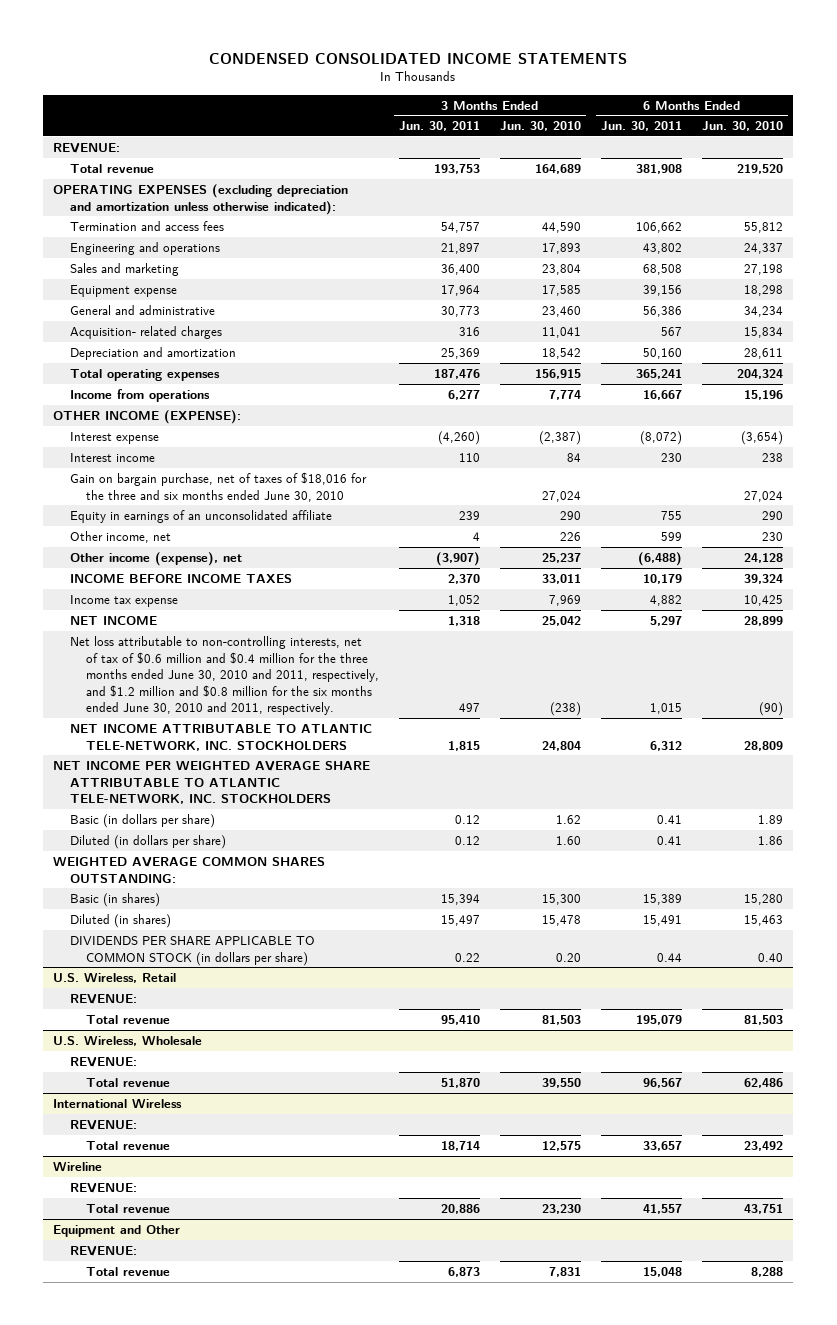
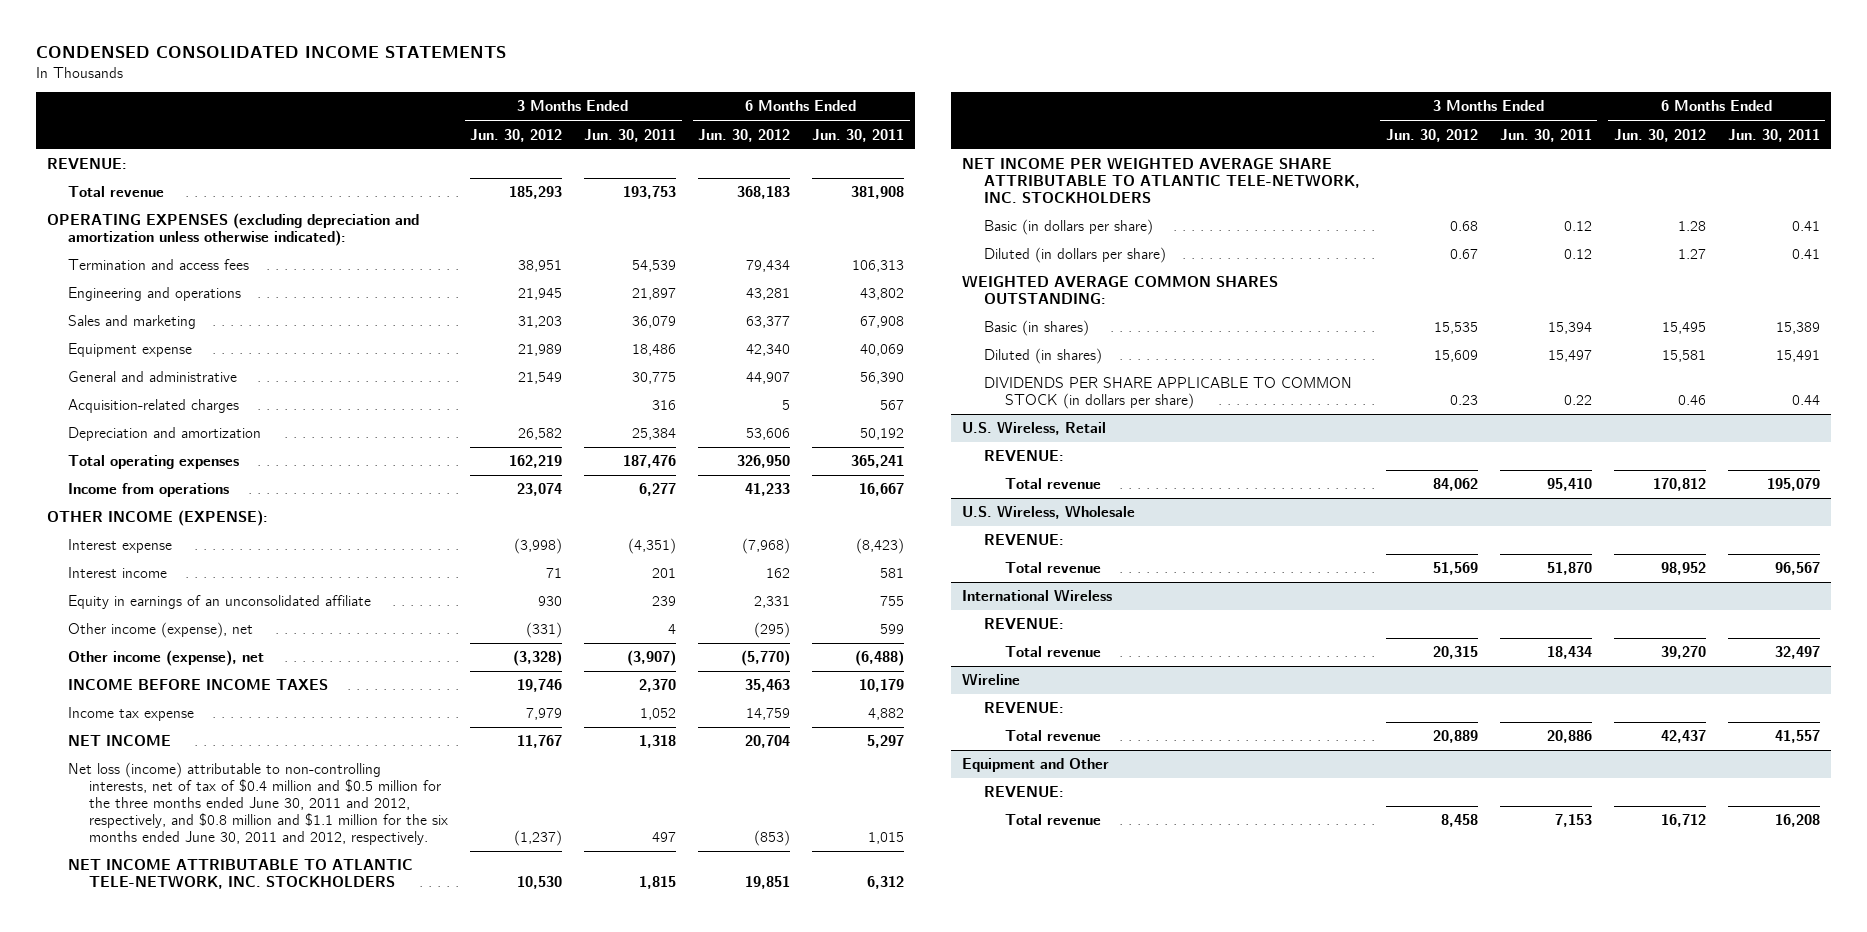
[500,121,582,132] Jun. 30, 2010 -> none
[702,121,784,132] Jun. 30, 2010 -> none
none -> [470,128,563,142] Jun. 30, 2012
none -> [698,128,791,142] Jun. 30, 2012
[441,221,481,233] 54,757 -> [632,260,677,273] 54,539
[636,221,683,233] 106,662 -> [852,260,905,273] 106,313
[441,263,481,275] 36,400 -> [632,316,677,329] 36,079
[643,263,683,275] 68,508 -> [860,316,905,329] 67,908
[441,284,481,296] 17,964 -> [632,344,677,357] 18,486
[643,284,683,296] 39,156 -> [860,344,905,357] 40,069
[441,305,481,317] 30,773 -> [632,372,677,385] 30,775
[643,305,683,317] 56,386 -> [860,372,905,385] 56,390
[69,325,222,339] Acquisition- related charges -> [67,399,239,414] Acquisition-related charges
[441,347,481,359] 25,369 -> [632,428,677,441] 25,384
[643,347,683,359] 50,160 -> [860,428,905,441] 50,192
[69,471,367,502] Gain on bargain purchase, net of taxes of $18,016 for the three and six months ended June 30, 2010 -> none
[438,430,481,445] (4,260) -> [628,538,677,555] (4,351)
[640,430,683,445] (8,072) -> [856,538,905,555] (8,423)
[459,452,481,462] 110 -> [652,568,677,579] 201
[661,452,683,462] 230 -> [880,568,905,579] 581
[69,530,171,543] Other income, net -> [67,622,253,639] Other income (expense), net
[69,635,380,716] Net loss attributable to non-controlling interests, net of tax of $0.6 million and $0.4 million for the three months ended June 30, 2010 and 2011, respectively, and $1.2 million and $0.8 million for the six months ended June 30, 2010 and 2011, respectively. -> [67,762,448,846] Net loss (income) attributable to non-controlling interests, net of tax of $0.4 million and $0.5 million for the three months ended June 30, 2011 and 2012, respectively, and $0.8 million and $1.1 million for the six months ended June 30, 2011 and 2012, respectively.
[441,1140,481,1151] 18,714 -> [1546,646,1592,660] 18,434
[643,1140,683,1151] 33,657 -> [1774,646,1820,660] 32,497
[448,1266,481,1277] 6,873 -> [1554,814,1592,828] 7,153
[643,1266,683,1277] 15,048 -> [1774,814,1820,828] 16,208

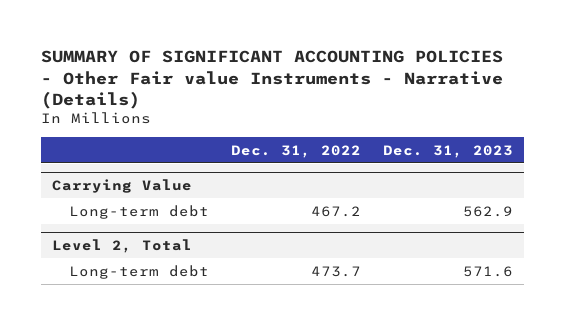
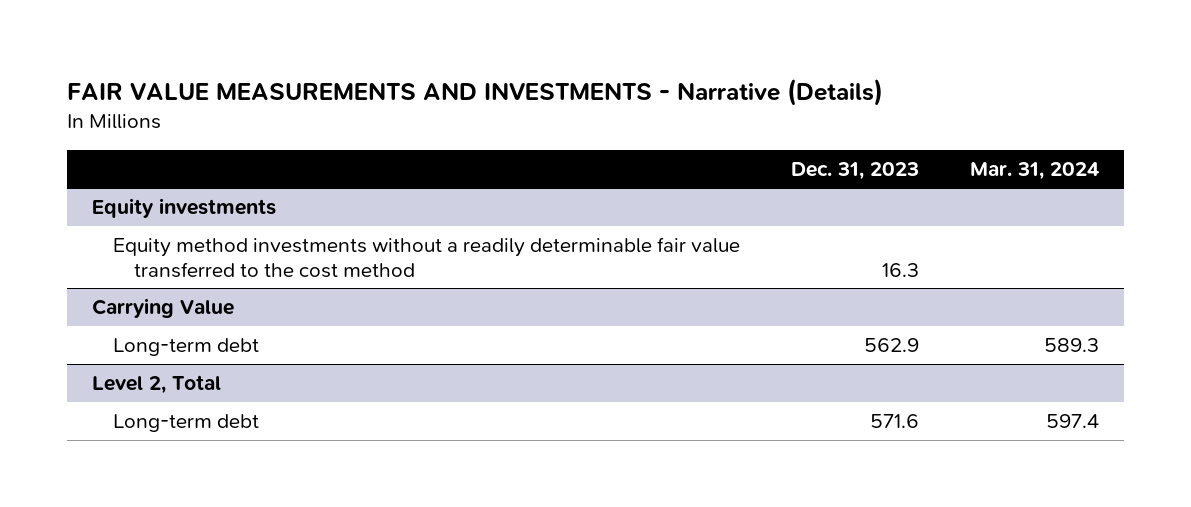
[41,50,504,109] SUMMARY OF SIGNIFICANT ACCOUNTING POLICIES - Other Fair value Instruments - Narrative (Details) -> [67,77,884,106] FAIR VALUE MEASUREMENTS AND INVESTMENTS - Narrative (Details)
[231,144,362,158] Dec. 31, 2022 -> none
none -> [969,161,1099,180] Mar. 31, 2024
none -> [92,198,277,219] Equity investments
none -> [113,237,741,278] Equity method investments without a readily determinable fair value transferred to the cost method

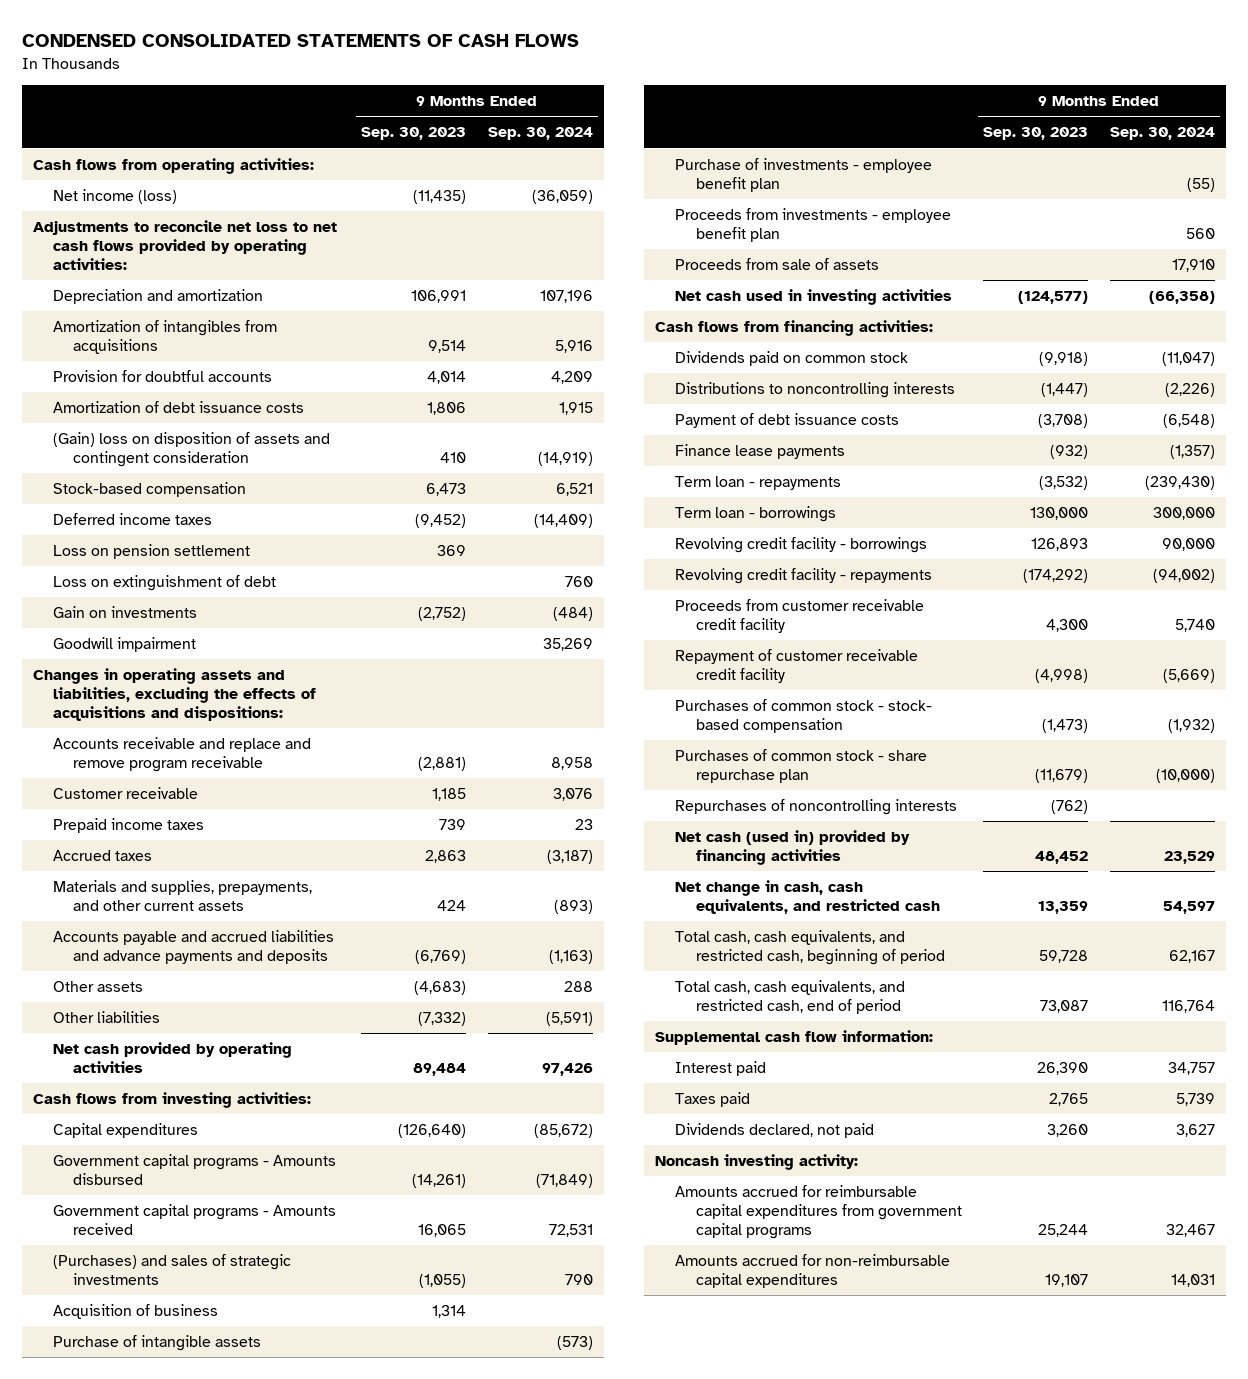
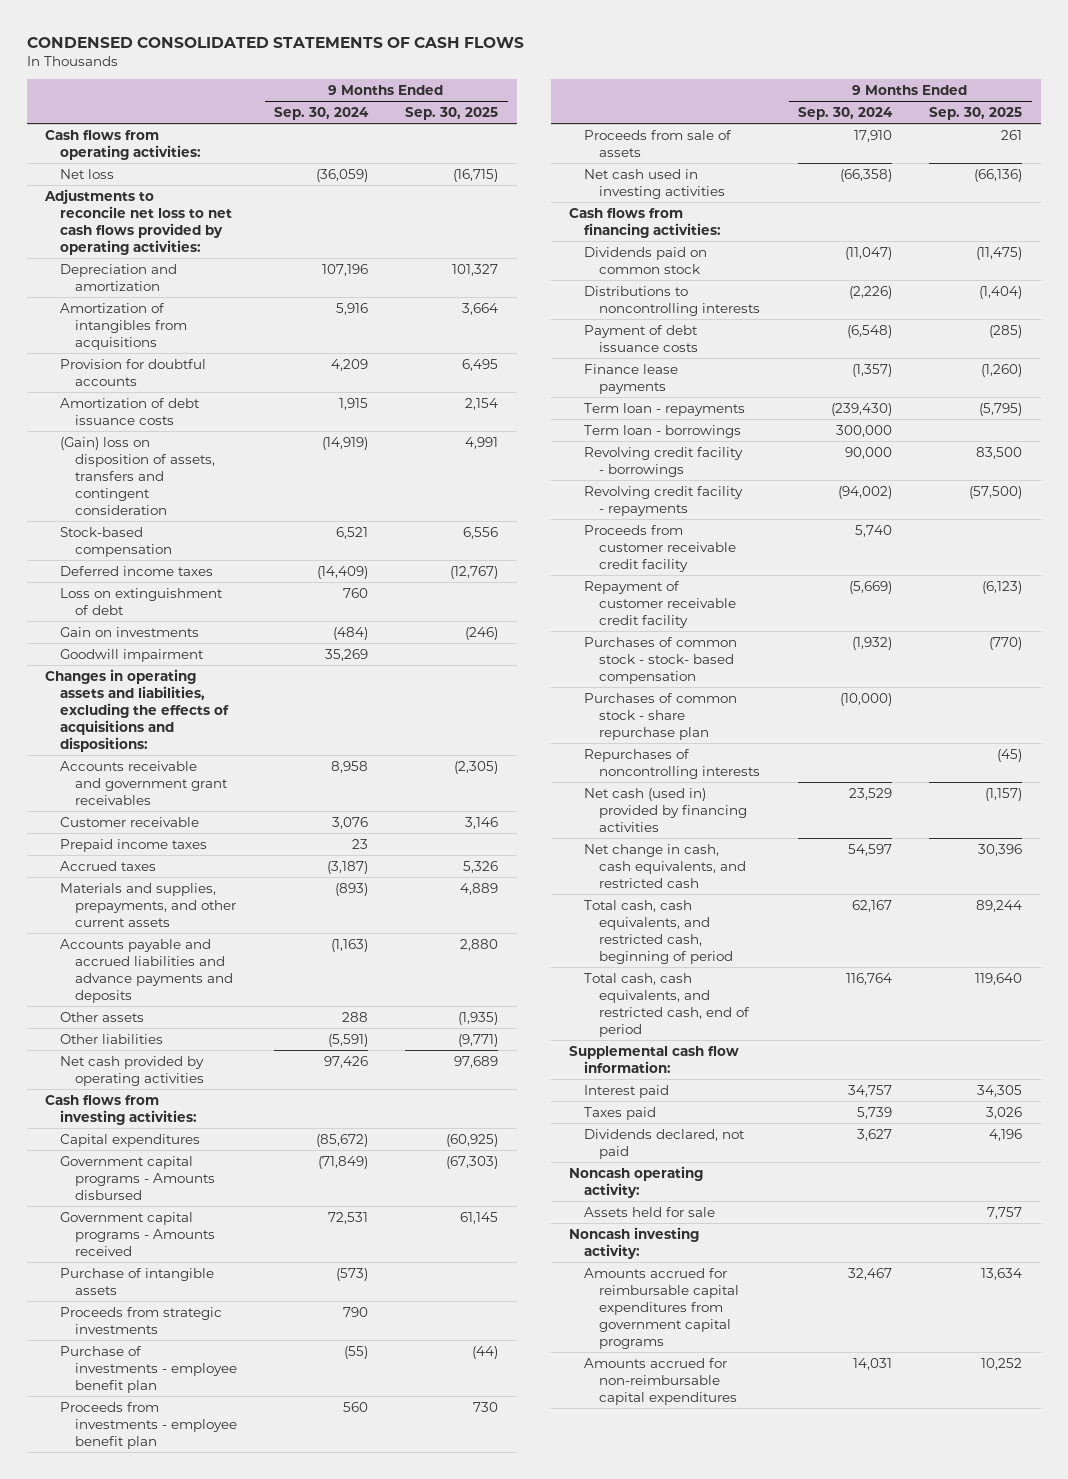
[361,127,467,141] Sep. 30, 2023 -> none
none -> [405,106,499,120] Sep. 30, 2025
[52,189,177,205] Net income (loss) -> [59,168,114,179] Net loss
[52,432,330,467] (Gain) loss on disposition of assets and contingent consideration -> [59,436,215,515] (Gain) loss on disposition of assets, transfers and contingent consideration
[52,544,250,560] Loss on pension settlement -> none
[52,737,311,772] Accounts receivable and replace and remove program receivable -> [59,760,228,805] Accounts receivable and government grant receivables
[52,1254,291,1285] (Purchases) and sales of strategic investments -> none
[52,1304,218,1320] Acquisition of business -> none
none -> [59,1306,222,1334] Proceeds from strategic investments
none -> [569,1165,704,1198] Noncash operating activity:
none -> [584,1206,716,1217] Assets held for sale

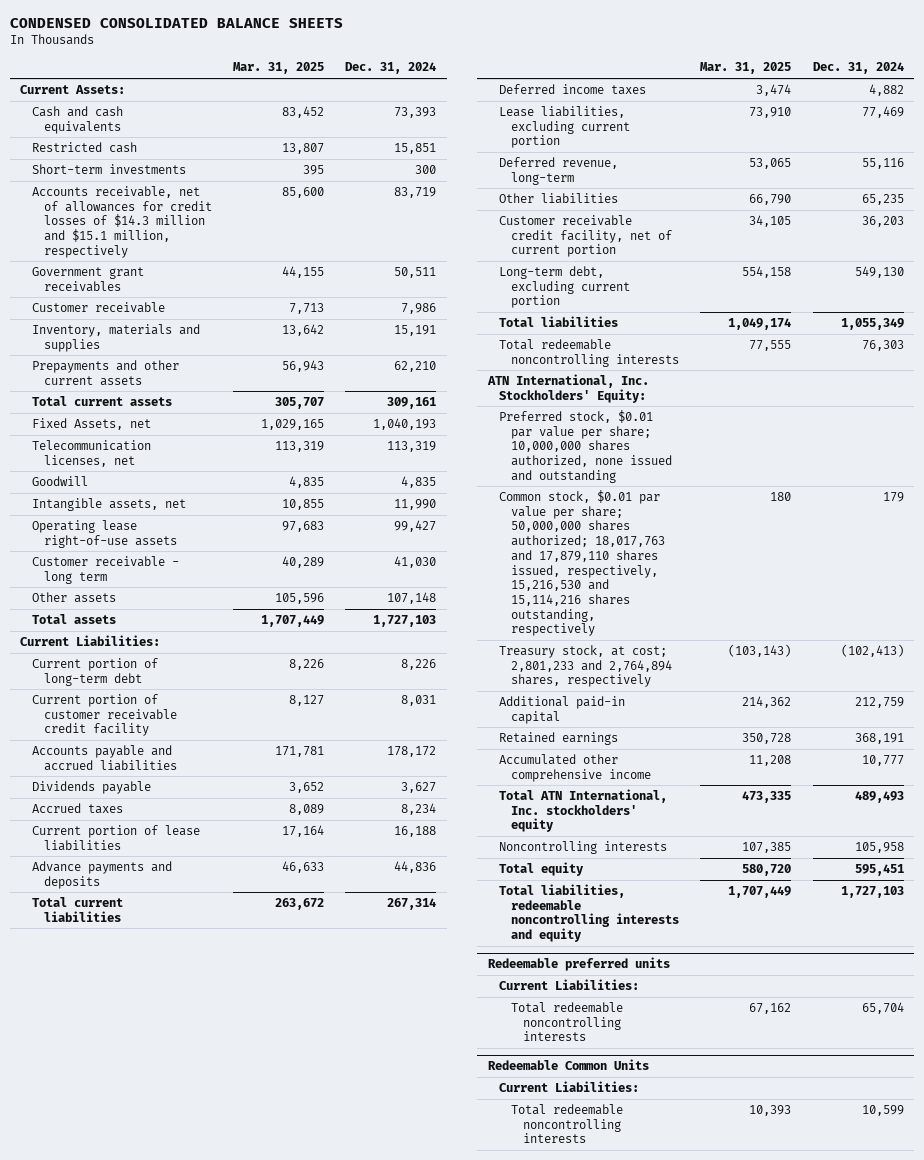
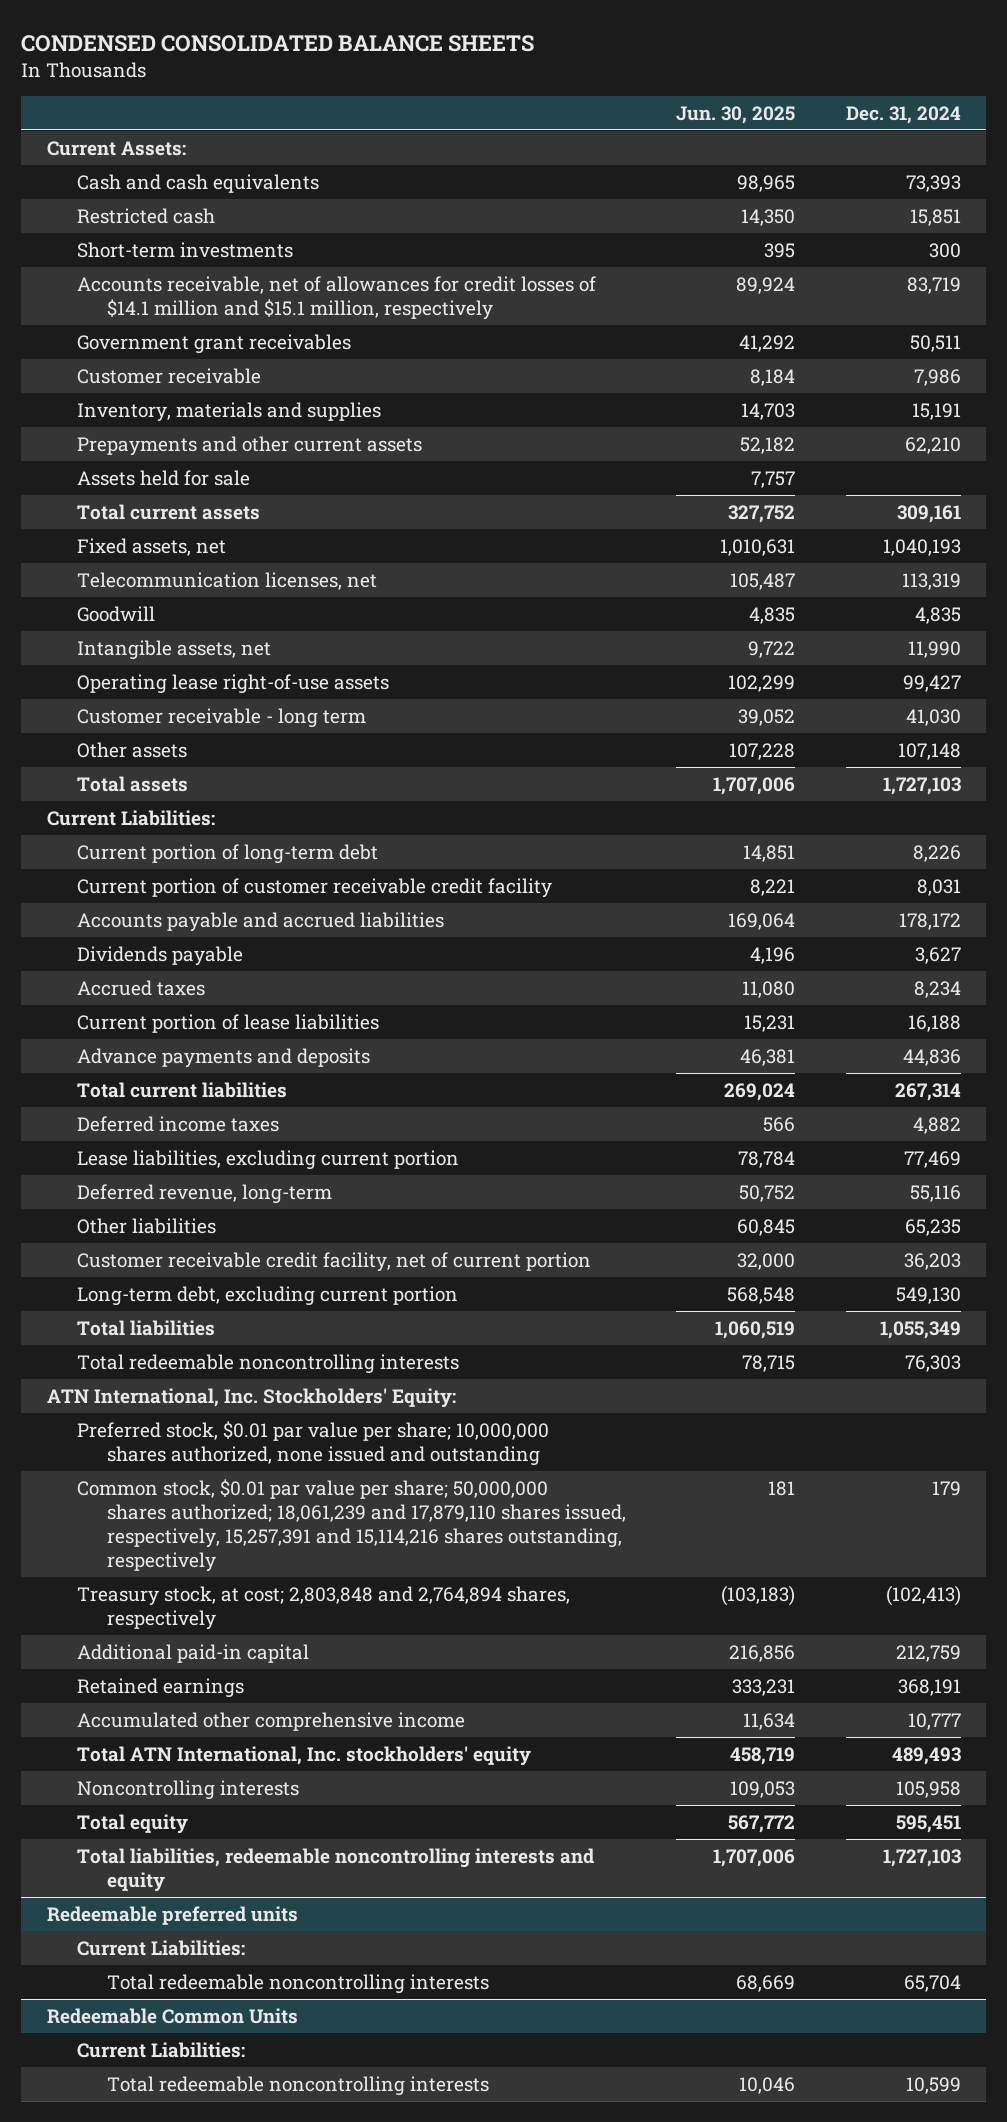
[233,62,325,75] Mar. 31, 2025 -> none
none -> [676,105,796,124] Jun. 30, 2025
[32,185,212,258] Accounts receivable, net of allowances for credit losses of $14.3 million and $15.1 million, respectively -> [76,275,596,320] Accounts receivable, net of allowances for credit losses of $14.1 million and $15.1 million, respectively
none -> [76,469,250,486] Assets held for sale
[32,417,152,430] Fixed Assets, net -> [76,537,226,556] Fixed assets, net
[499,489,666,637] Common stock, $0.01 par value per share; 50,000,000 shares authorized; 18,017,763 and 17,879,110 shares issued, respectively, 15,216,530 and 15,114,216 shares outstanding, respectively -> [76,1478,626,1572] Common stock, $0.01 par value per share; 50,000,000 shares authorized; 18,061,239 and 17,879,110 shares issued, respectively, 15,257,391 and 15,114,216 shares outstanding, respectively
[499,644,673,688] Treasury stock, at cost; 2,801,233 and 2,764,894 shares, respectively -> [76,1585,570,1630] Treasury stock, at cost; 2,803,848 and 2,764,894 shares, respectively

